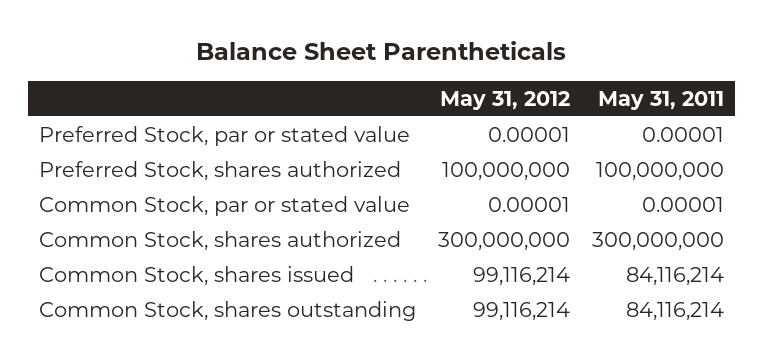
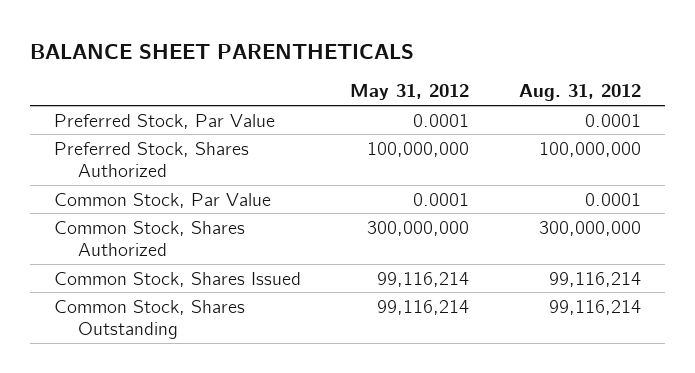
[196,41,567,61] Balance Sheet Parentheticals -> [29,43,414,59] BALANCE SHEET PARENTHETICALS
[598,90,725,110] May 31, 2011 -> none
none -> [518,84,641,102] Aug. 31, 2012
[38,125,410,146] Preferred Stock, par or stated value -> [54,113,276,129] Preferred Stock, Par Value
[487,126,570,142] 0.00001 -> [413,113,470,127] 0.0001
[38,160,401,181] Preferred Stock, shares authorized -> [54,141,250,178] Preferred Stock, Shares Authorized
[38,195,410,216] Common Stock, par or stated value -> [54,192,272,208] Common Stock, Par Value
[487,196,570,212] 0.00001 -> [413,192,470,206] 0.0001
[38,230,401,251] Common Stock, shares authorized -> [54,220,246,257] Common Stock, Shares Authorized
[38,265,354,286] Common Stock, shares issued -> [54,271,302,287] Common Stock, Shares Issued
[38,300,416,321] Common Stock, shares outstanding -> [54,299,246,340] Common Stock, Shares Outstanding

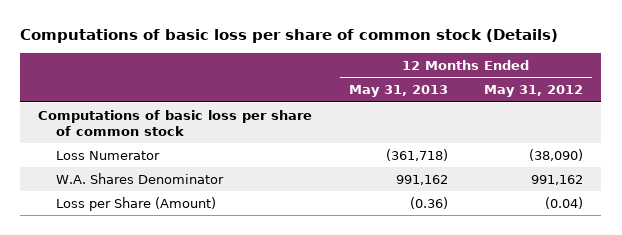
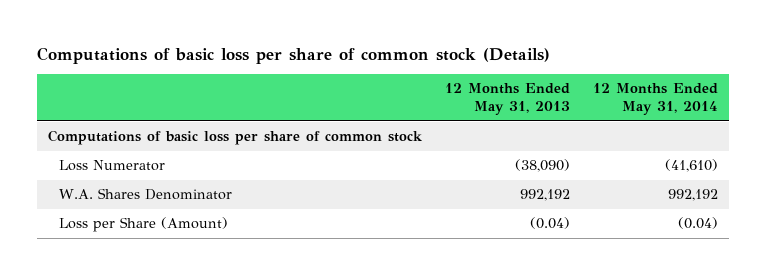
[484,85,584,98] May 31, 2012 -> none
none -> [592,83,718,116] 12 Months Ended May 31, 2014
[385,148,448,161] (361,718) -> [515,159,571,173] (38,090)
[395,174,448,185] 991,162 -> [520,189,571,202] 992,192
[409,196,448,209] (0.36) -> [530,217,571,230] (0.04)

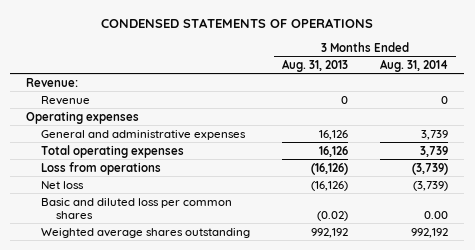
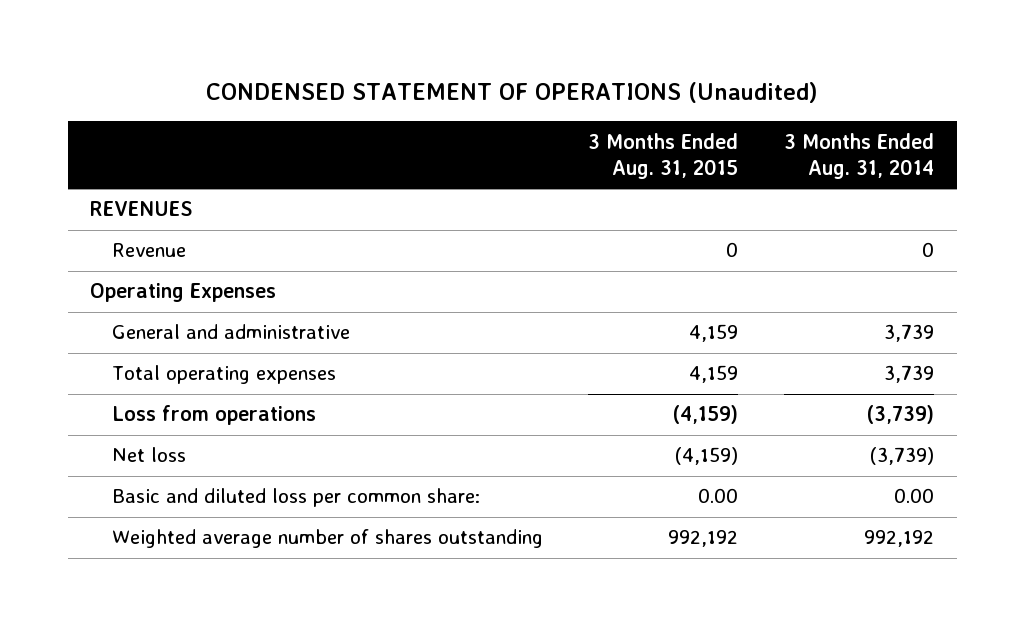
[101,18,374,29] CONDENSED STATEMENTS OF OPERATIONS -> [206,82,819,104] CONDENSED STATEMENT OF OPERATIONS (Unaudited)
[282,58,349,72] Aug. 31, 2013 -> none
none -> [588,132,739,180] 3 Months Ended Aug. 31, 2015
[26,77,79,87] Revenue: -> [90,201,193,217] REVENUES
[26,110,140,124] Operating expenses -> [90,283,277,303] Operating Expenses
[40,129,246,140] General and administrative expenses -> [111,324,350,340] General and administrative
[40,197,232,219] Basic and diluted loss per common shares -> [111,488,480,508] Basic and diluted loss per common share:
[40,227,250,238] Weighted average shares outstanding -> [111,529,543,549] Weighted average number of shares outstanding

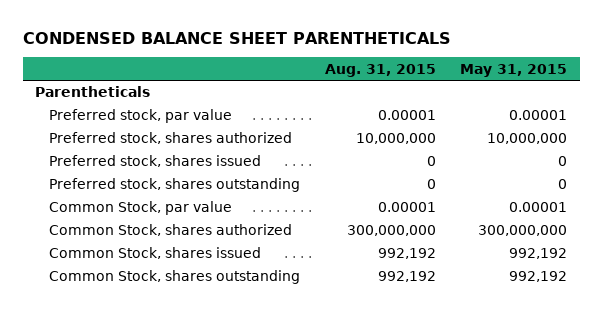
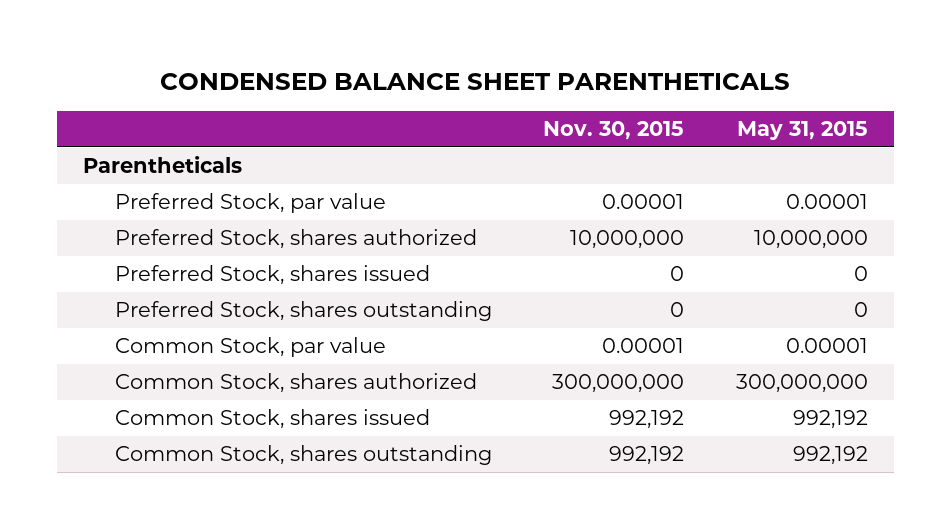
[324,63,436,77] Aug. 31, 2015 -> none
none -> [543,121,685,141] Nov. 30, 2015
[49,109,233,124] Preferred stock, par value -> [114,193,386,214] Preferred Stock, par value
[49,132,293,145] Preferred stock, shares authorized -> [114,229,477,250] Preferred Stock, shares authorized
[49,155,262,168] Preferred stock, shares issued -> [114,265,430,286] Preferred Stock, shares issued
[49,178,301,193] Preferred stock, shares outstanding -> [114,301,492,322] Preferred Stock, shares outstanding

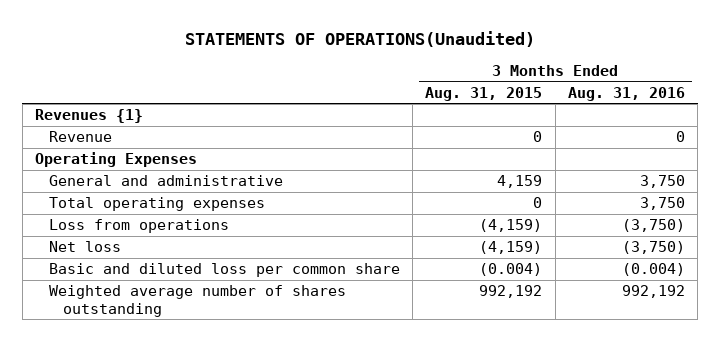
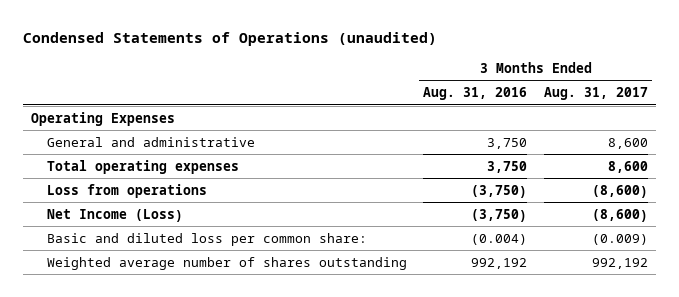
[184,31,535,48] STATEMENTS OF OPERATIONS(Unaudited) -> [23,32,438,47] Condensed Statements of Operations (unaudited)
[425,86,543,101] Aug. 31, 2015 -> none
none -> [543,87,648,101] Aug. 31, 2017
[34,109,143,124] Revenues {1} -> none
[48,131,112,143] Revenue -> none
[48,241,121,253] Net loss -> [47,208,184,222] Net Income (Loss)
[48,263,400,278] Basic and diluted loss per common share -> [47,232,368,246] Basic and diluted loss per common share:

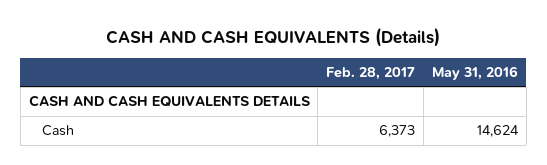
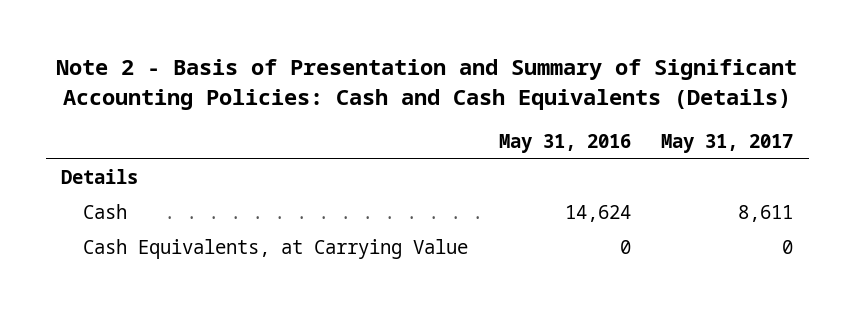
[106,27,441,48] CASH AND CASH EQUIVALENTS (Details) -> [56,59,798,110] Note 2 - Basis of Presentation and Summary of Significant Accounting Policies: Cash and Cash Equivalents (Details)
[326,67,416,81] Feb. 28, 2017 -> none
none -> [661,134,794,154] May 31, 2017
[28,95,310,108] CASH AND CASH EQUIVALENTS DETAILS -> none
none -> [60,169,138,185] Details
none -> [82,239,468,260] Cash Equivalents, at Carrying Value

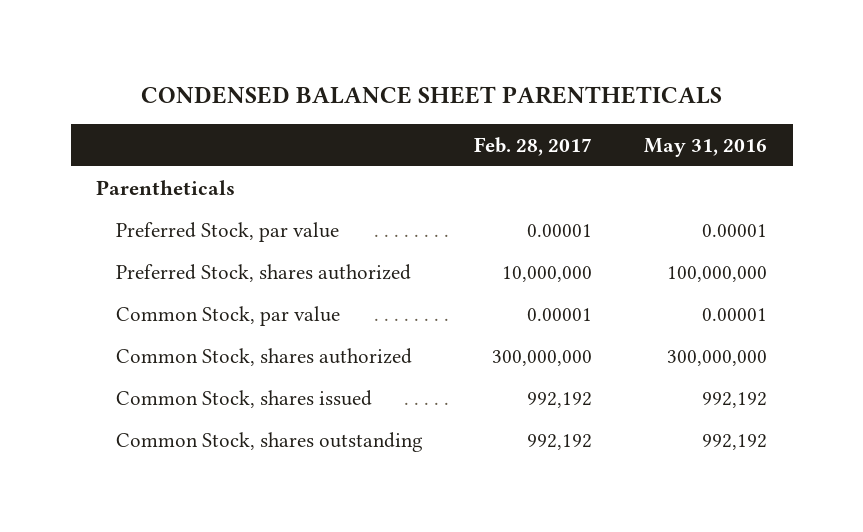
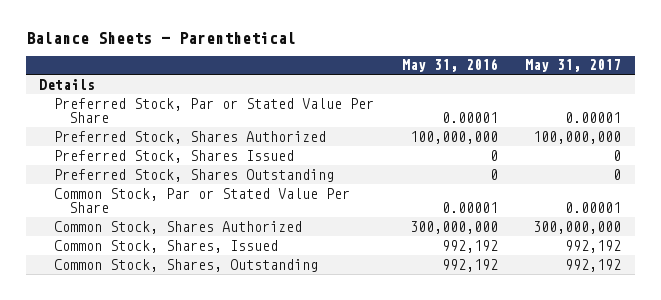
[140,86,722,105] CONDENSED BALANCE SHEET PARENTHETICALS -> [25,31,296,44] Balance Sheets - Parenthetical
[474,136,593,156] Feb. 28, 2017 -> none
none -> [525,59,622,73] May 31, 2017
[96,179,236,195] Parentheticals -> none
none -> [39,78,96,90] Details
[116,221,340,242] Preferred Stock, par value -> [54,97,375,124] Preferred Stock, Par or Stated Value Per Share
[116,263,412,282] Preferred Stock, shares authorized -> [54,130,327,144] Preferred Stock, Shares Authorized
none -> [54,149,295,163] Preferred Stock, Shares Issued
none -> [54,168,335,182] Preferred Stock, Shares Outstanding
[116,305,341,326] Common Stock, par value -> [54,187,351,214] Common Stock, Par or Stated Value Per Share
[116,347,413,366] Common Stock, shares authorized -> [54,220,303,234] Common Stock, Shares Authorized
[116,389,373,408] Common Stock, shares issued -> [54,239,279,253] Common Stock, Shares, Issued
[116,431,424,452] Common Stock, shares outstanding -> [54,258,319,272] Common Stock, Shares, Outstanding

